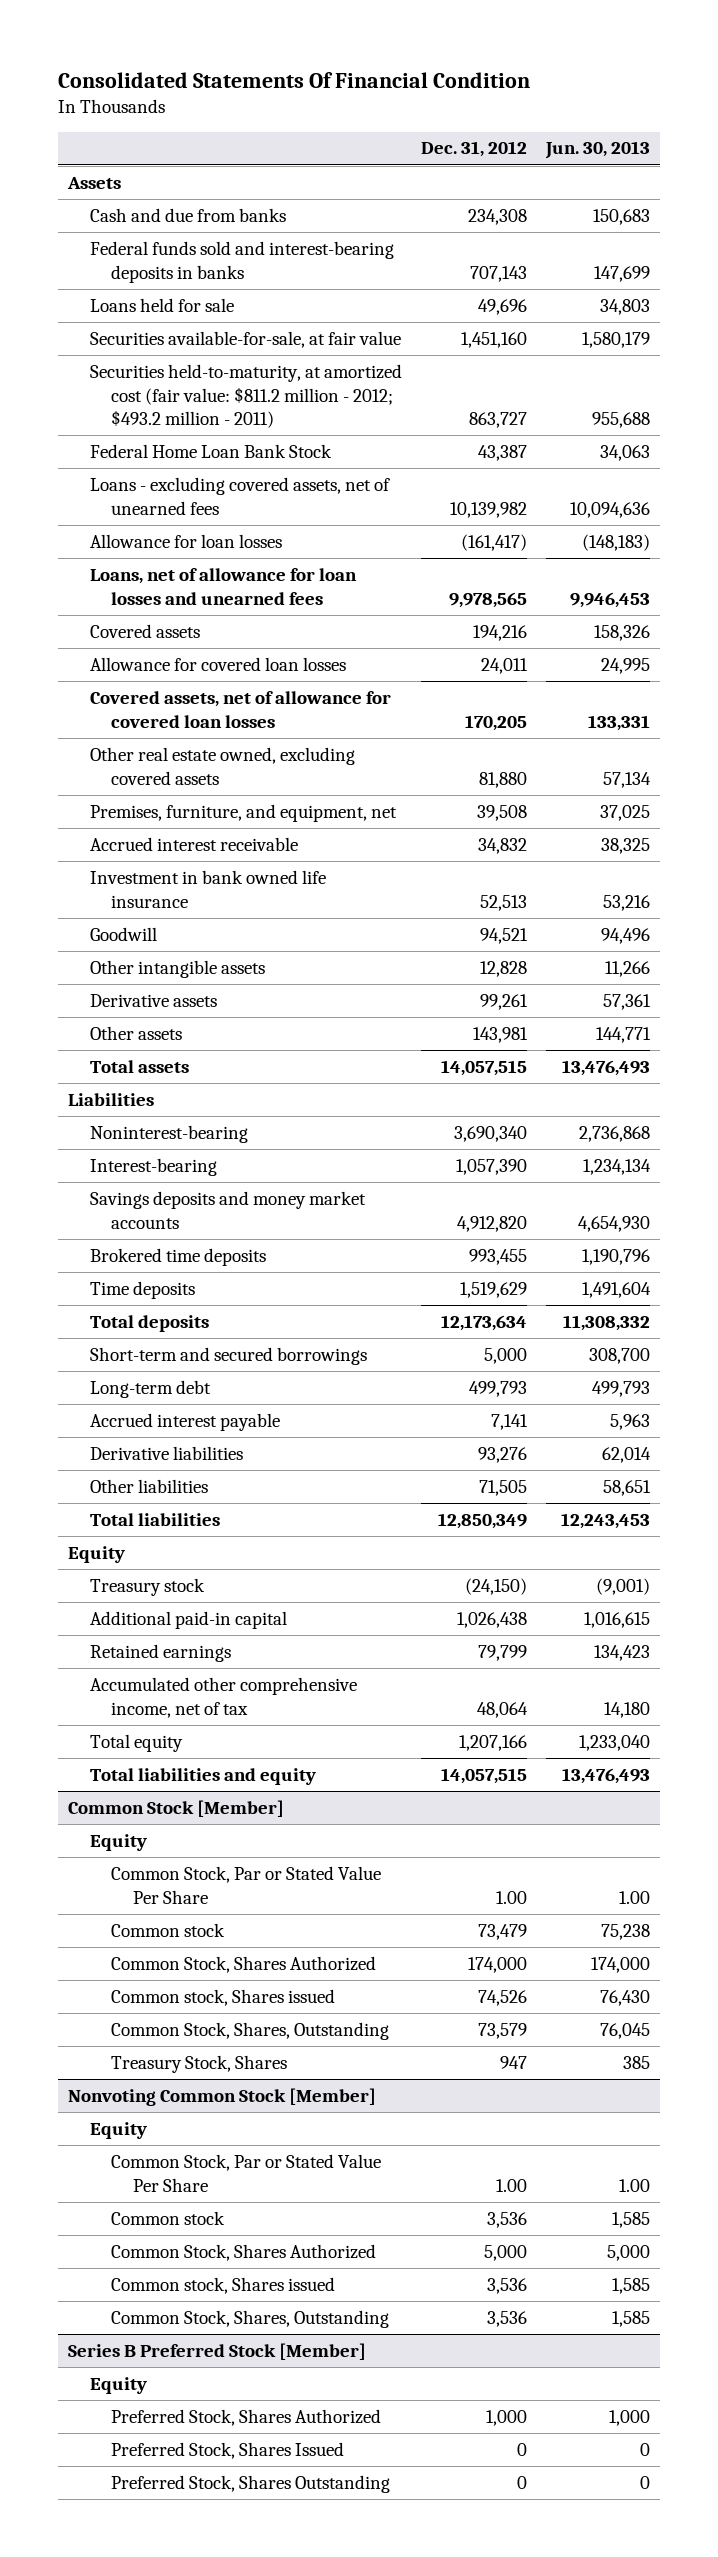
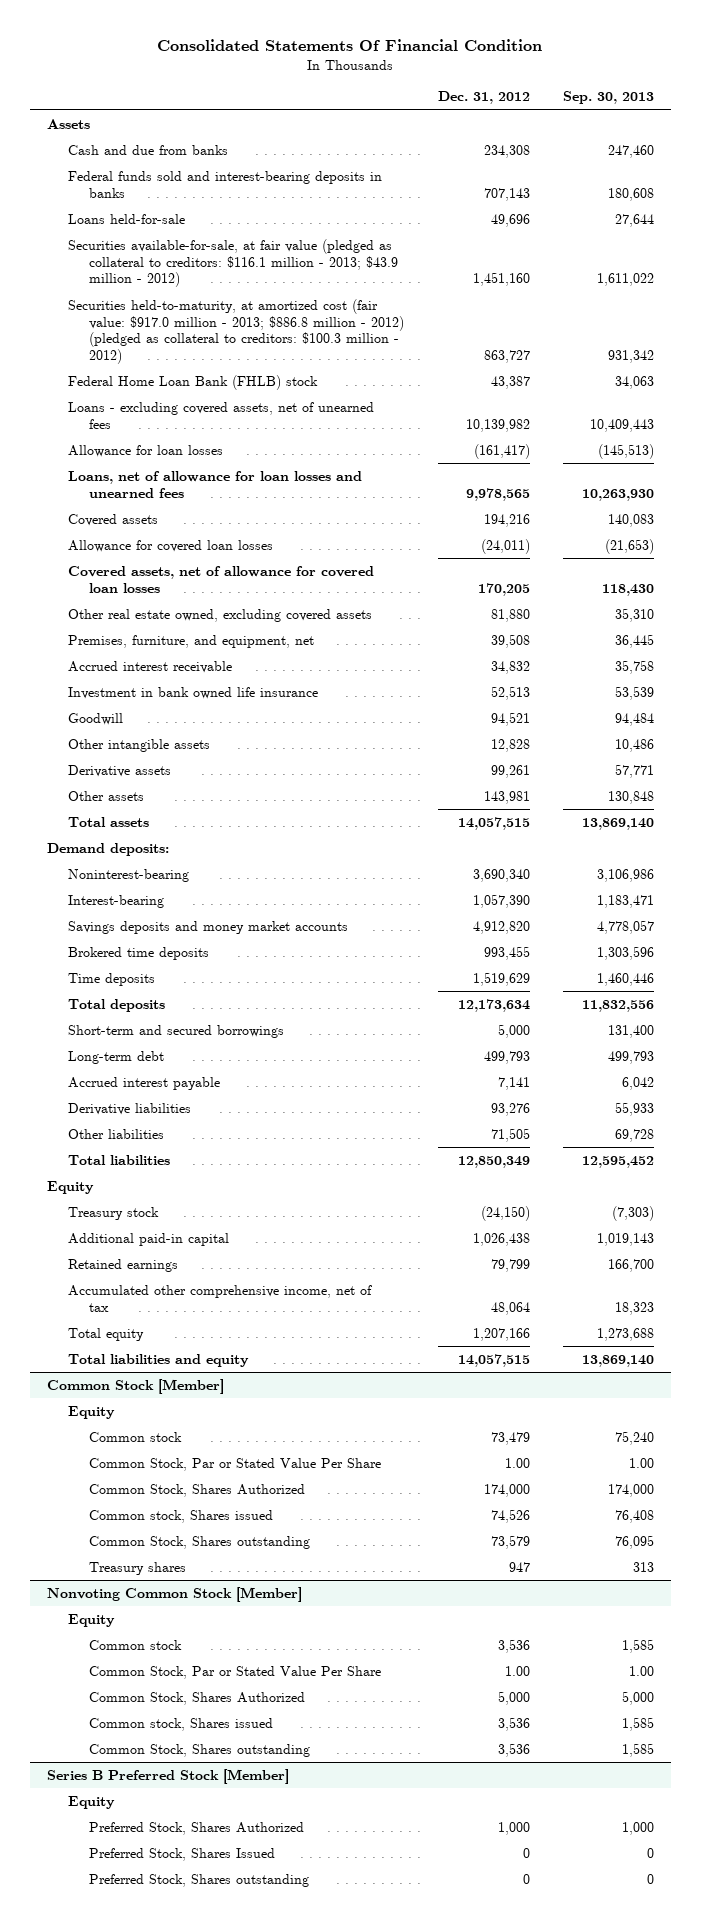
[545,141,651,160] Jun. 30, 2013 -> none
none -> [563,91,655,105] Sep. 30, 2013
[89,297,234,312] Loans held for sale -> [67,213,185,224] Loans held-for-sale
[89,330,401,348] Securities available-for-sale, at fair value -> [67,238,398,288] Securities available-for-sale, at fair value (pledged as collateral to creditors: $116.1 million - 2013; $43.9 million - 2012)
[89,363,402,429] Securities held-to-maturity, at amortized cost (fair value: $811.2 million - 2012; $493.2 million - 2011) -> [67,298,404,364] Securities held-to-maturity, at amortized cost (fair value: $917.0 million - 2013; $886.8 million - 2012) (pledged as collateral to creditors: $100.3 million - 2012)
[89,443,332,458] Federal Home Loan Bank Stock -> [67,374,318,390] Federal Home Loan Bank (FHLB) stock
[481,657,529,674] 24,011 -> [480,538,530,554] (24,011)
[68,1092,155,1106] Liabilities -> none
none -> [46,842,169,856] Demand deposits:
[111,1865,382,1904] Common Stock, Par or Stated Value Per Share -> [88,1457,381,1471] Common Stock, Par or Stated Value Per Share
[111,2021,390,2040] Common Stock, Shares, Outstanding -> [88,1535,310,1549] Common Stock, Shares outstanding
[111,2054,288,2073] Treasury Stock, Shares -> [88,1561,186,1575] Treasury shares
[111,2153,382,2192] Common Stock, Par or Stated Value Per Share -> [88,1665,381,1679] Common Stock, Par or Stated Value Per Share
[111,2309,390,2328] Common Stock, Shares, Outstanding -> [88,1743,310,1757] Common Stock, Shares outstanding
[111,2474,391,2493] Preferred Stock, Shares Outstanding -> [88,1873,309,1887] Preferred Stock, Shares outstanding

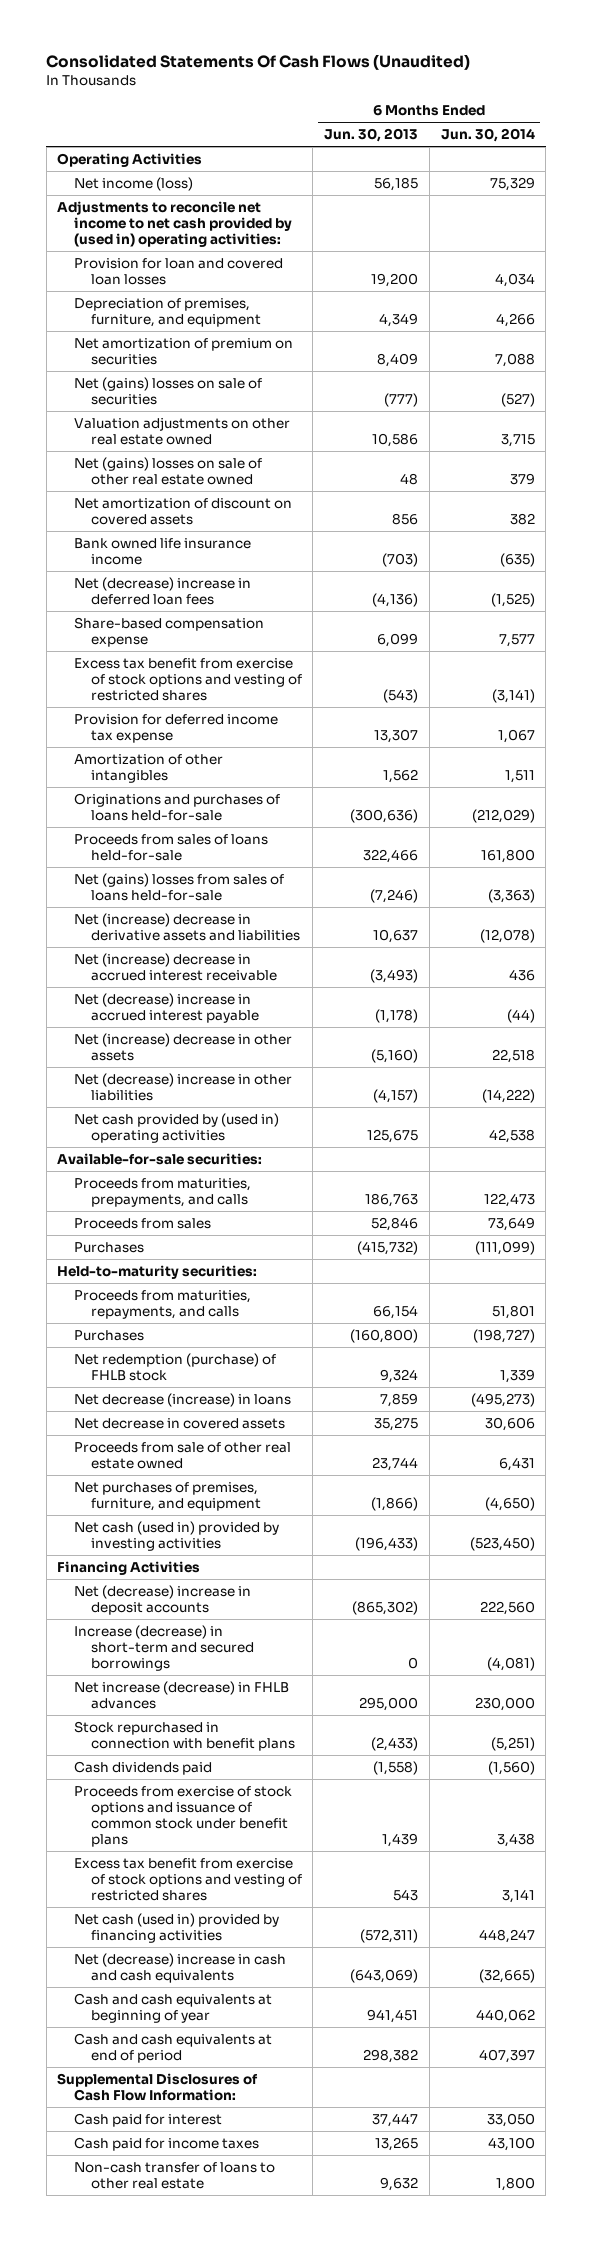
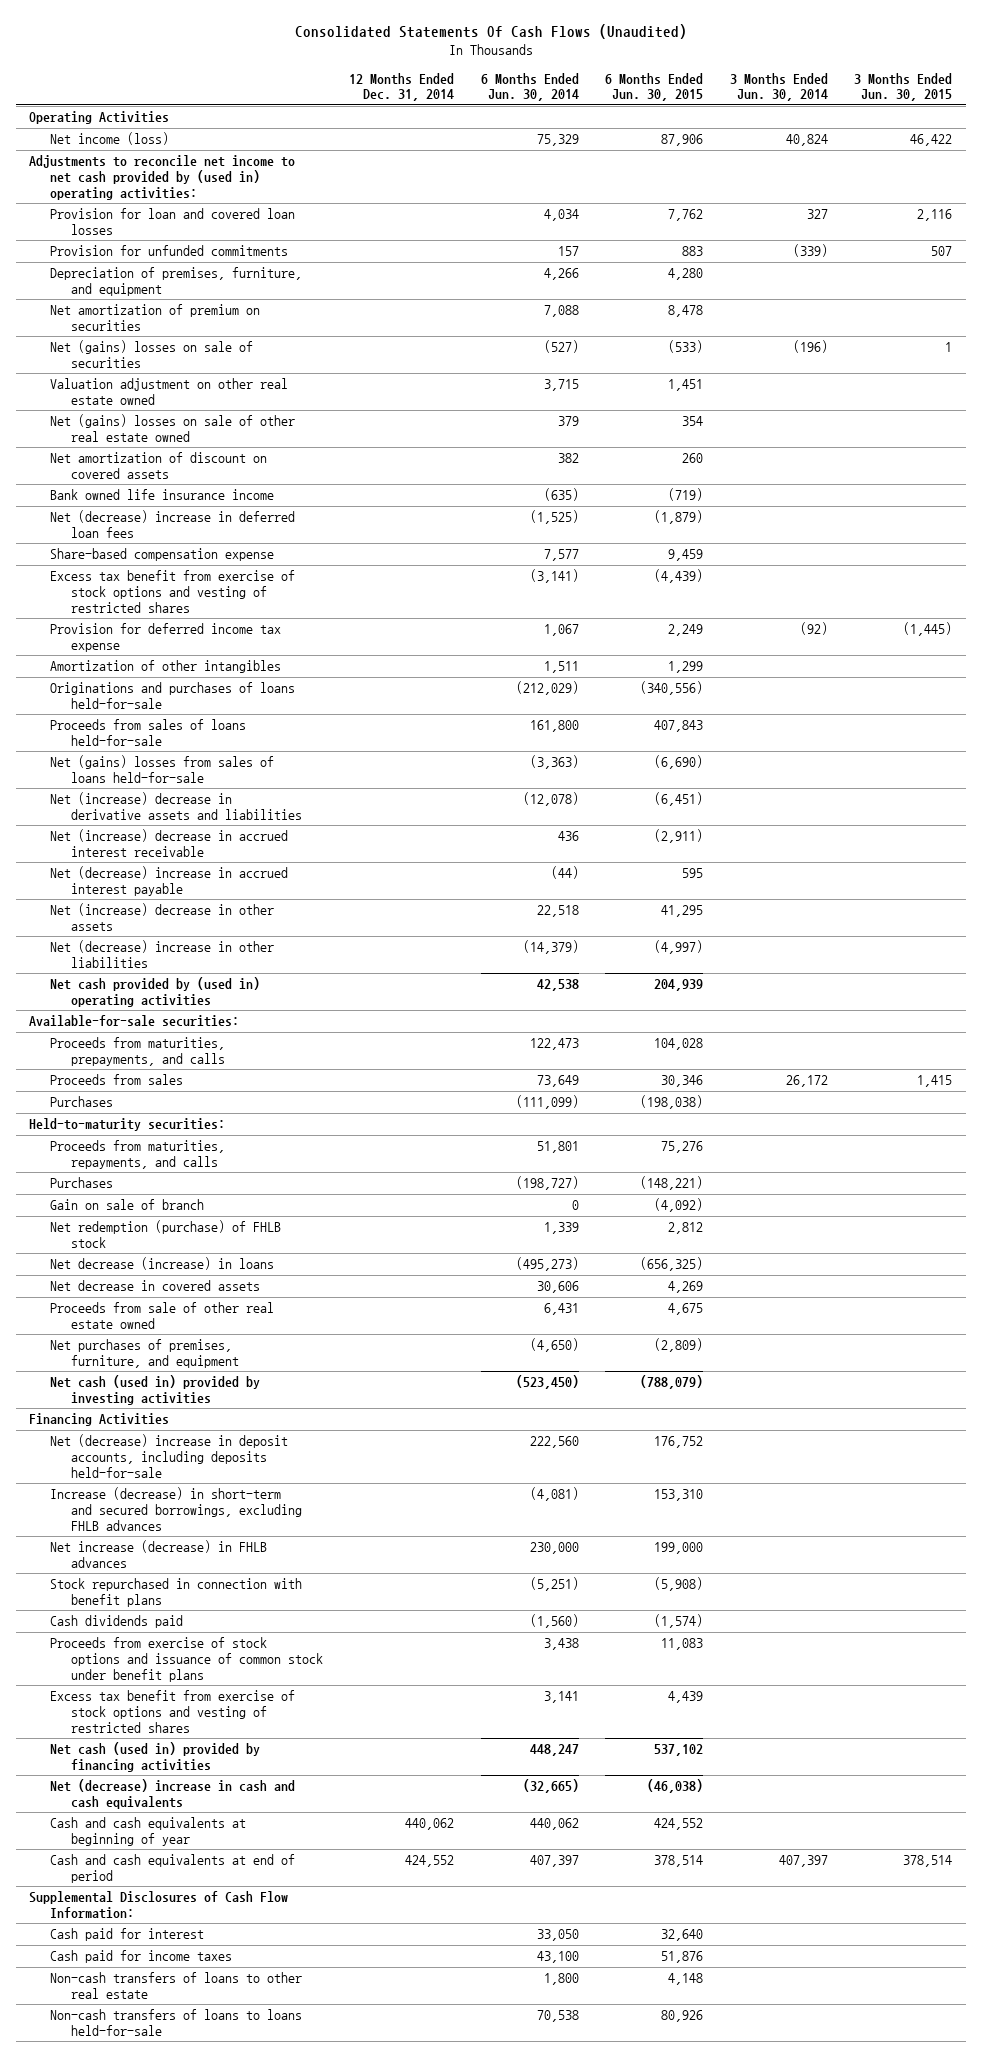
[324,128,419,143] Jun. 30, 2013 -> none
none -> [349,72,455,102] 12 Months Ended Dec. 31, 2014
none -> [605,72,704,102] 6 Months Ended Jun. 30, 2015
none -> [729,72,828,102] 3 Months Ended Jun. 30, 2014
none -> [854,72,953,102] 3 Months Ended Jun. 30, 2015
none -> [50,245,289,257] Provision for unfunded commitments
[73,416,290,445] Valuation adjustments on other real estate owned -> [50,378,289,405] Valuation adjustment on other real estate owned
[481,1088,535,1103] (14,222) -> [522,940,579,955] (14,379)
none -> [50,1199,205,1211] Gain on sale of branch
[73,1584,251,1615] Net (decrease) increase in deposit accounts -> [50,1434,289,1478] Net (decrease) increase in deposit accounts, including deposits held-for-sale
[73,1624,254,1671] Increase (decrease) in short-term and secured borrowings -> [50,1487,303,1531] Increase (decrease) in short-term and secured borrowings, excluding FHLB advances
[73,2161,275,2189] Non-cash transfer of loans to other real estate -> [50,1972,303,1999] Non-cash transfers of loans to other real estate
none -> [50,2009,303,2036] Non-cash transfers of loans to loans held-for-sale

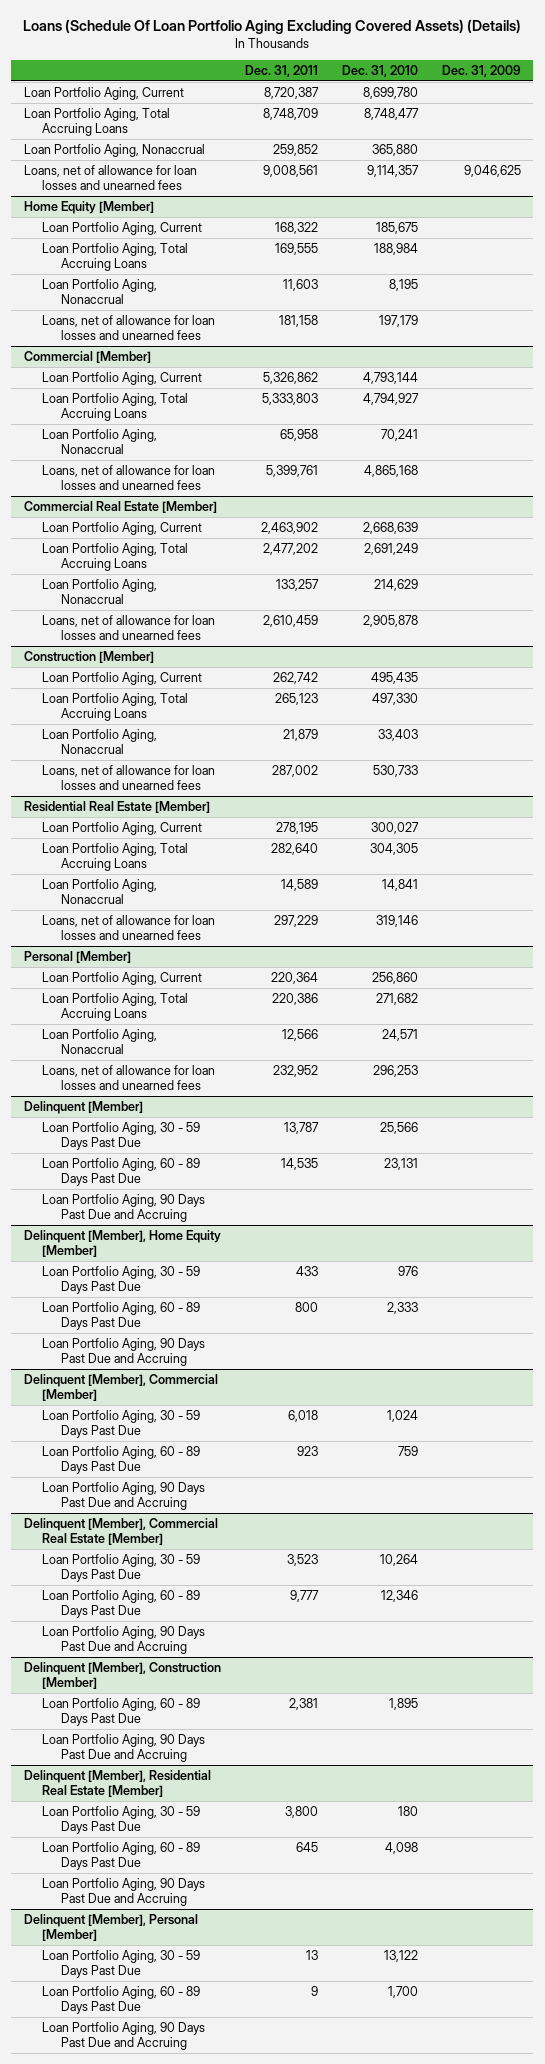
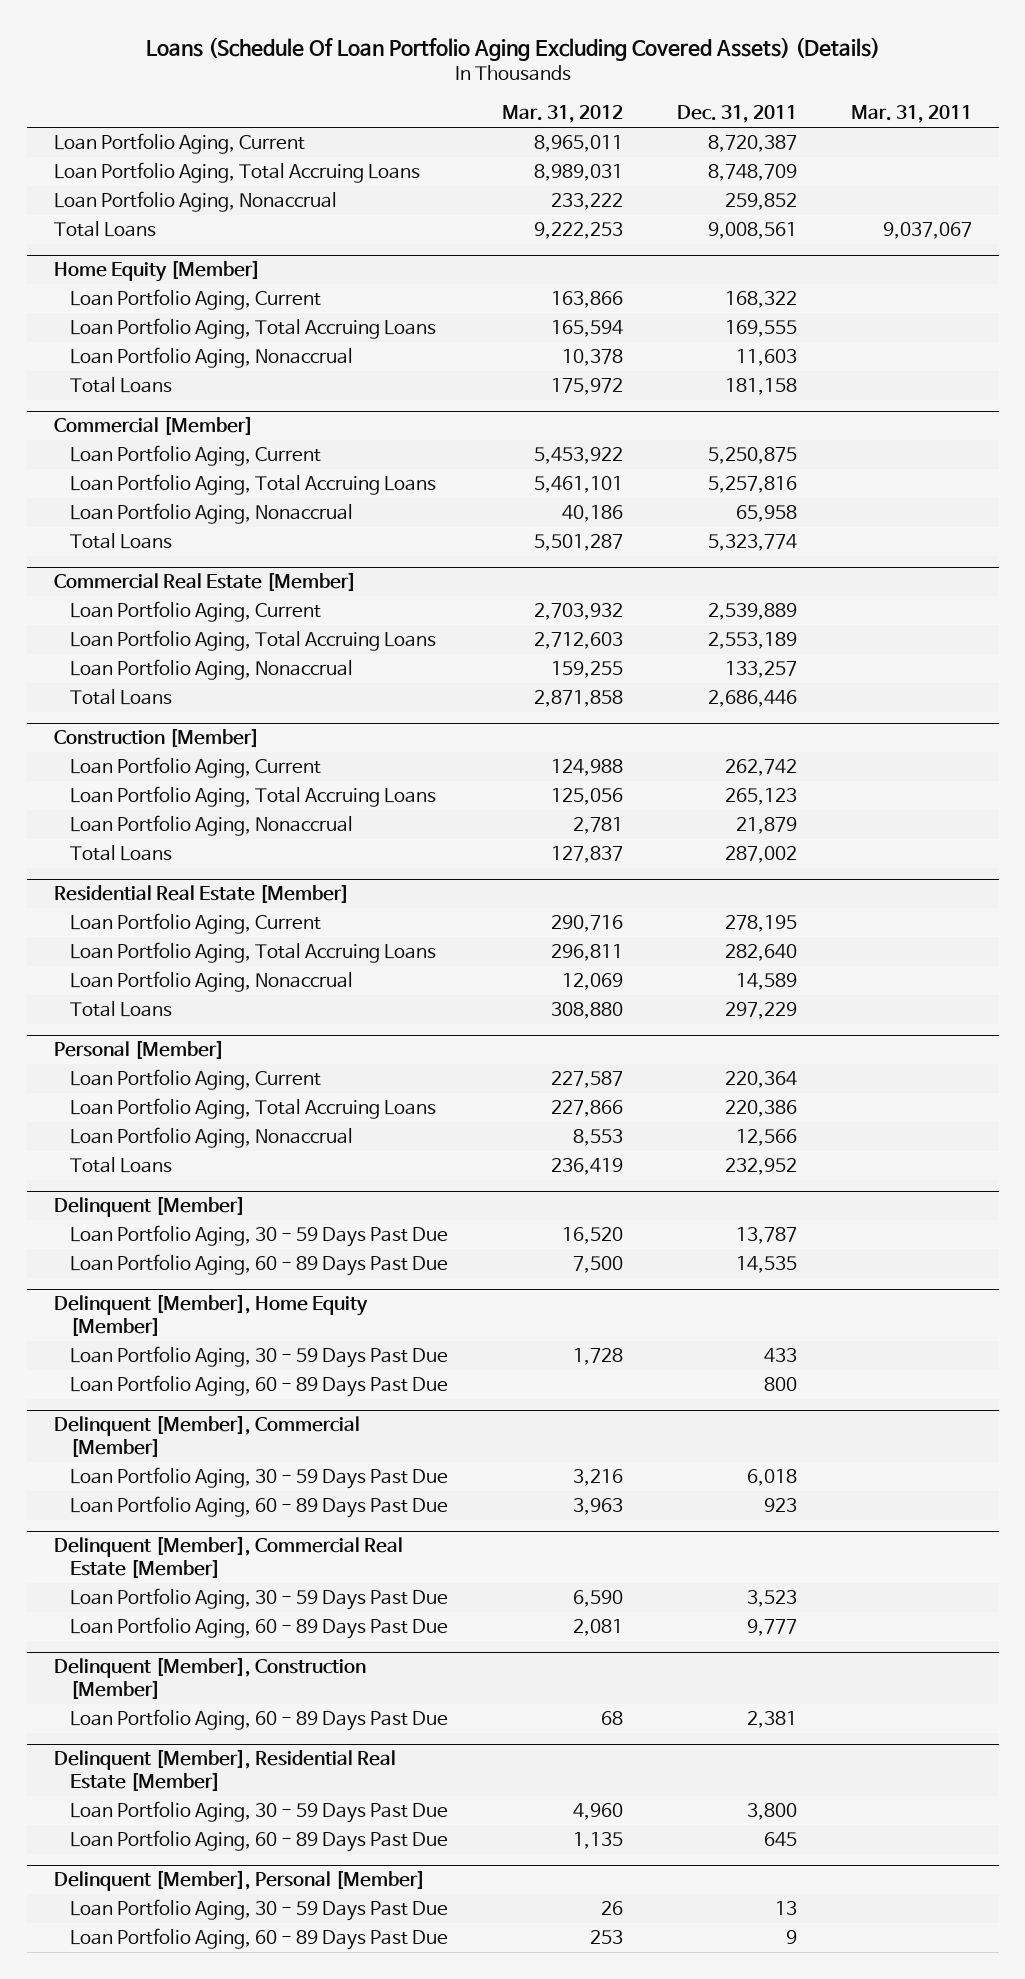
[341,65,418,78] Dec. 31, 2010 -> none
[442,65,522,78] Dec. 31, 2009 -> none
none -> [501,105,623,124] Mar. 31, 2012
none -> [850,105,972,124] Mar. 31, 2011
[23,164,197,191] Loans, net of allowance for loan losses and unearned fees -> [53,220,156,237] Total Loans
[42,314,216,341] Loans, net of allowance for loan losses and unearned fees -> [69,376,172,393] Total Loans
[262,371,318,384] 5,326,862 -> [707,446,797,464] 5,250,875
[261,392,318,405] 5,333,803 -> [707,475,797,493] 5,257,816
[42,464,216,491] Loans, net of allowance for loan losses and unearned fees -> none
none -> [69,532,172,549] Total Loans
[260,521,318,534] 2,463,902 -> [707,602,797,620] 2,539,889
[262,542,318,555] 2,477,202 -> [707,631,797,649] 2,553,189
[42,614,216,641] Loans, net of allowance for loan losses and unearned fees -> none
none -> [69,688,172,705] Total Loans
[42,764,216,791] Loans, net of allowance for loan losses and unearned fees -> [69,844,172,861] Total Loans
[42,914,216,941] Loans, net of allowance for loan losses and unearned fees -> [69,1000,172,1017] Total Loans
[42,1064,216,1091] Loans, net of allowance for loan losses and unearned fees -> [69,1156,172,1173] Total Loans
[42,1193,206,1223] Loan Portfolio Aging, 90 Days Past Due and Accruing -> none
[42,1337,206,1367] Loan Portfolio Aging, 90 Days Past Due and Accruing -> none
[42,1481,206,1511] Loan Portfolio Aging, 90 Days Past Due and Accruing -> none
[42,1625,206,1655] Loan Portfolio Aging, 90 Days Past Due and Accruing -> none
[42,1733,206,1763] Loan Portfolio Aging, 90 Days Past Due and Accruing -> none
[42,1877,206,1907] Loan Portfolio Aging, 90 Days Past Due and Accruing -> none
[42,2021,206,2051] Loan Portfolio Aging, 90 Days Past Due and Accruing -> none

